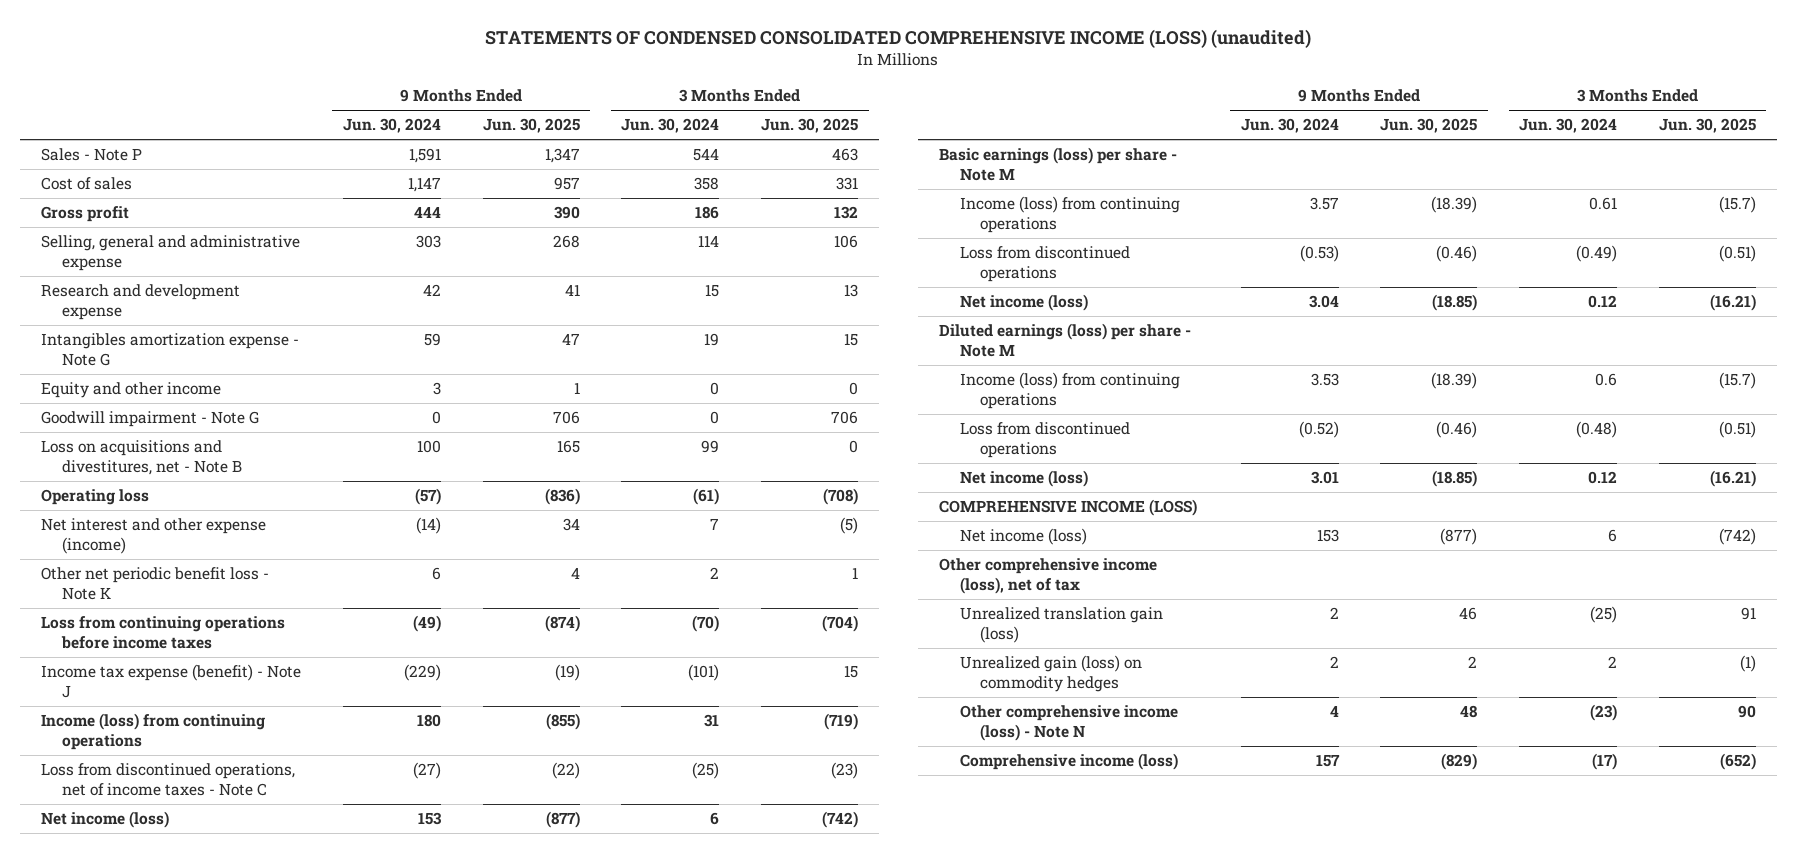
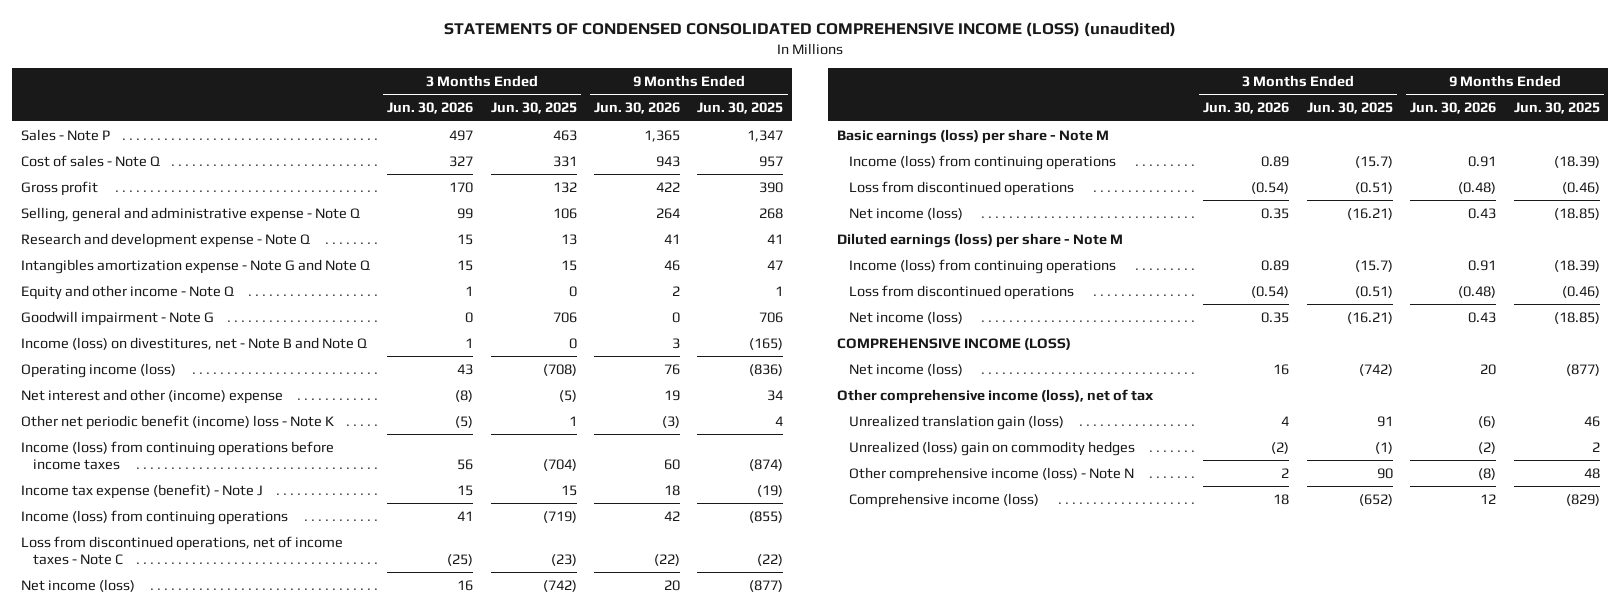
[342,118,441,134] Jun. 30, 2024 -> none
[621,118,720,134] Jun. 30, 2024 -> none
none -> [387,102,474,115] Jun. 30, 2026
none -> [594,102,681,115] Jun. 30, 2026
[40,177,132,191] Cost of sales -> [20,154,160,167] Cost of sales - Note Q
[40,235,300,271] Selling, general and administrative expense -> [20,206,360,222] Selling, general and administrative expense - Note Q
[40,284,240,320] Research and development expense -> [20,232,310,248] Research and development expense - Note Q
[40,333,299,366] Intangibles amortization expense - Note G -> [20,258,370,274] Intangibles amortization expense - Note G and Note Q
[40,382,221,399] Equity and other income -> [20,284,234,300] Equity and other income - Note Q
[40,440,242,475] Loss on acquisitions and divestitures, net - Note B -> [20,336,367,350] Income (loss) on divestitures, net - Note B and Note Q
[556,440,580,454] 165 -> [749,337,784,350] (165)
[40,489,149,506] Operating loss -> [20,362,176,378] Operating income (loss)
[40,518,266,554] Net interest and other expense (income) -> [20,388,283,404] Net interest and other (income) expense
[40,567,269,600] Other net periodic benefit loss - Note K -> [20,414,334,430] Other net periodic benefit (income) loss - Note K
[40,616,285,649] Loss from continuing operations before income taxes -> [20,440,334,470] Income (loss) from continuing operations before income taxes
[959,655,1142,692] Unrealized gain (loss) on commodity hedges -> [849,440,1136,456] Unrealized (loss) gain on commodity hedges

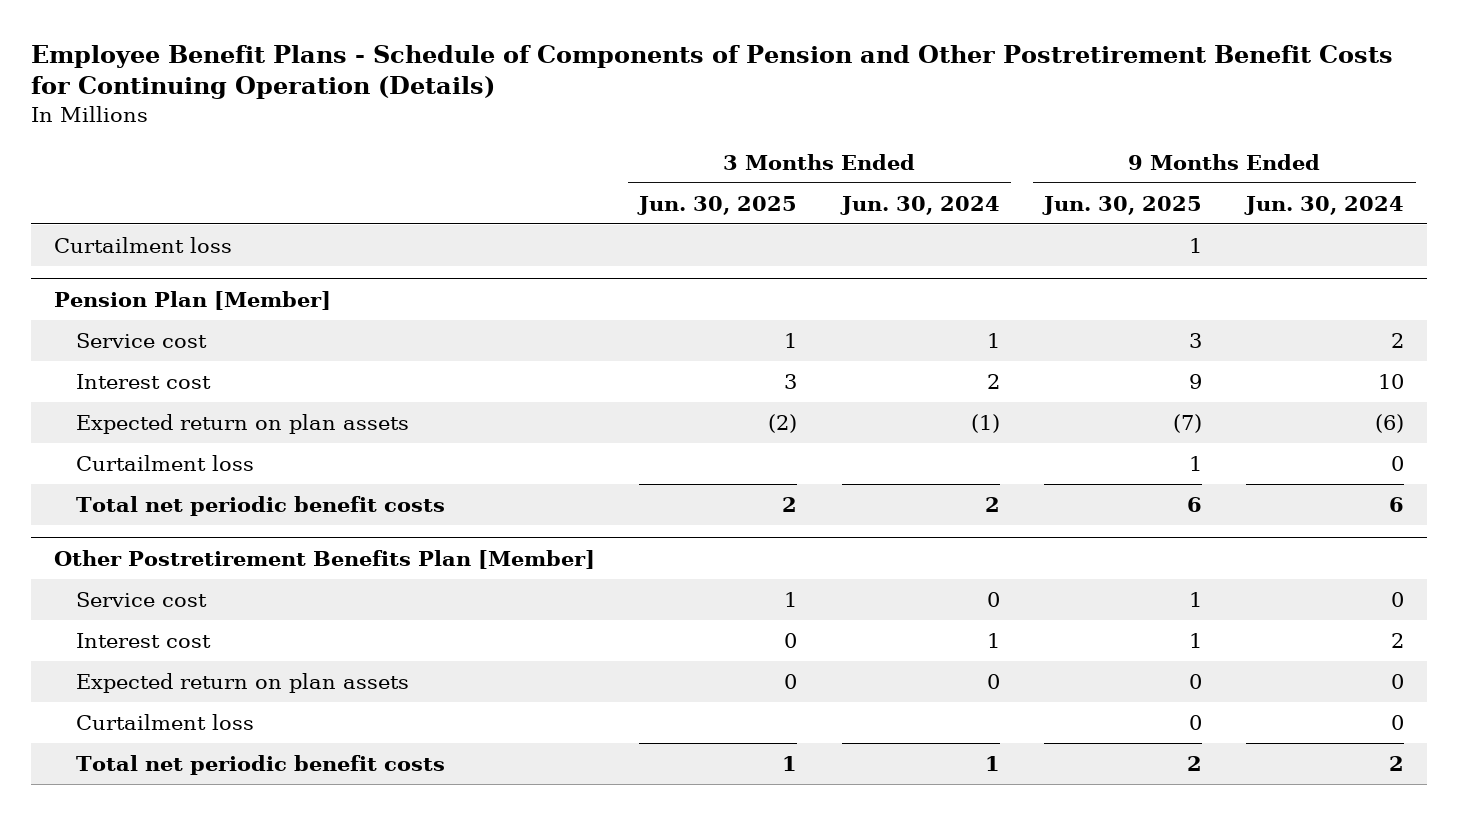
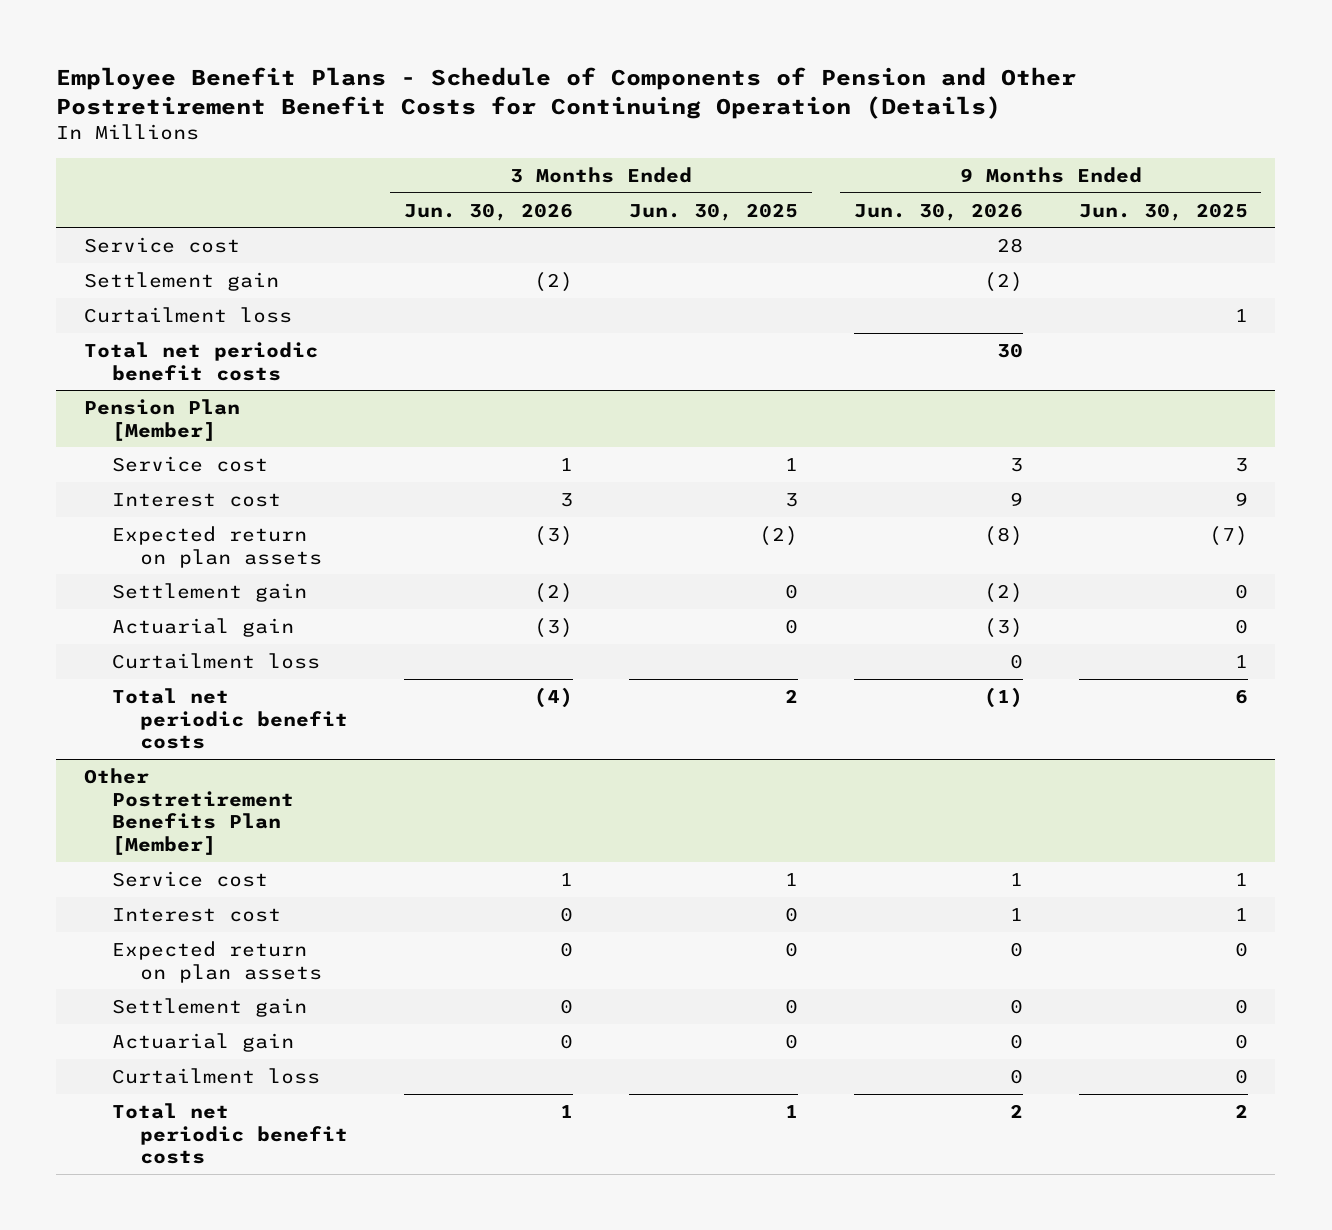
[839,195,1000,215] Jun. 30, 2024 -> none
[1244,195,1405,215] Jun. 30, 2024 -> none
none -> [403,202,573,221] Jun. 30, 2026
none -> [853,202,1023,221] Jun. 30, 2026
none -> [84,236,241,253] Service cost
none -> [84,271,280,291] Settlement gain
none -> [84,341,319,381] Total net periodic benefit costs
none -> [112,582,308,602] Settlement gain
none -> [112,617,295,637] Actuarial gain
none -> [112,997,308,1017] Settlement gain
none -> [112,1032,295,1052] Actuarial gain

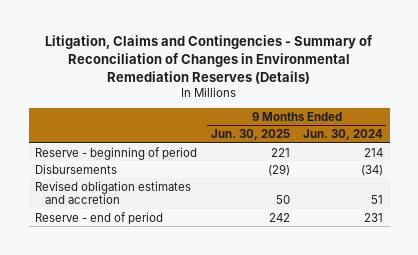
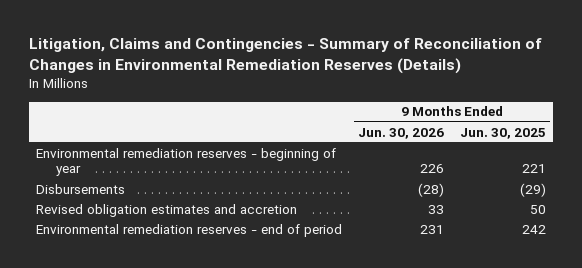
[303,129,384,141] Jun. 30, 2024 -> none
none -> [358,127,445,139] Jun. 30, 2026
[35,146,198,160] Reserve - beginning of period -> [36,147,337,177] Environmental remediation reserves - beginning of year
[35,211,164,225] Reserve - end of period -> [36,223,343,237] Environmental remediation reserves - end of period

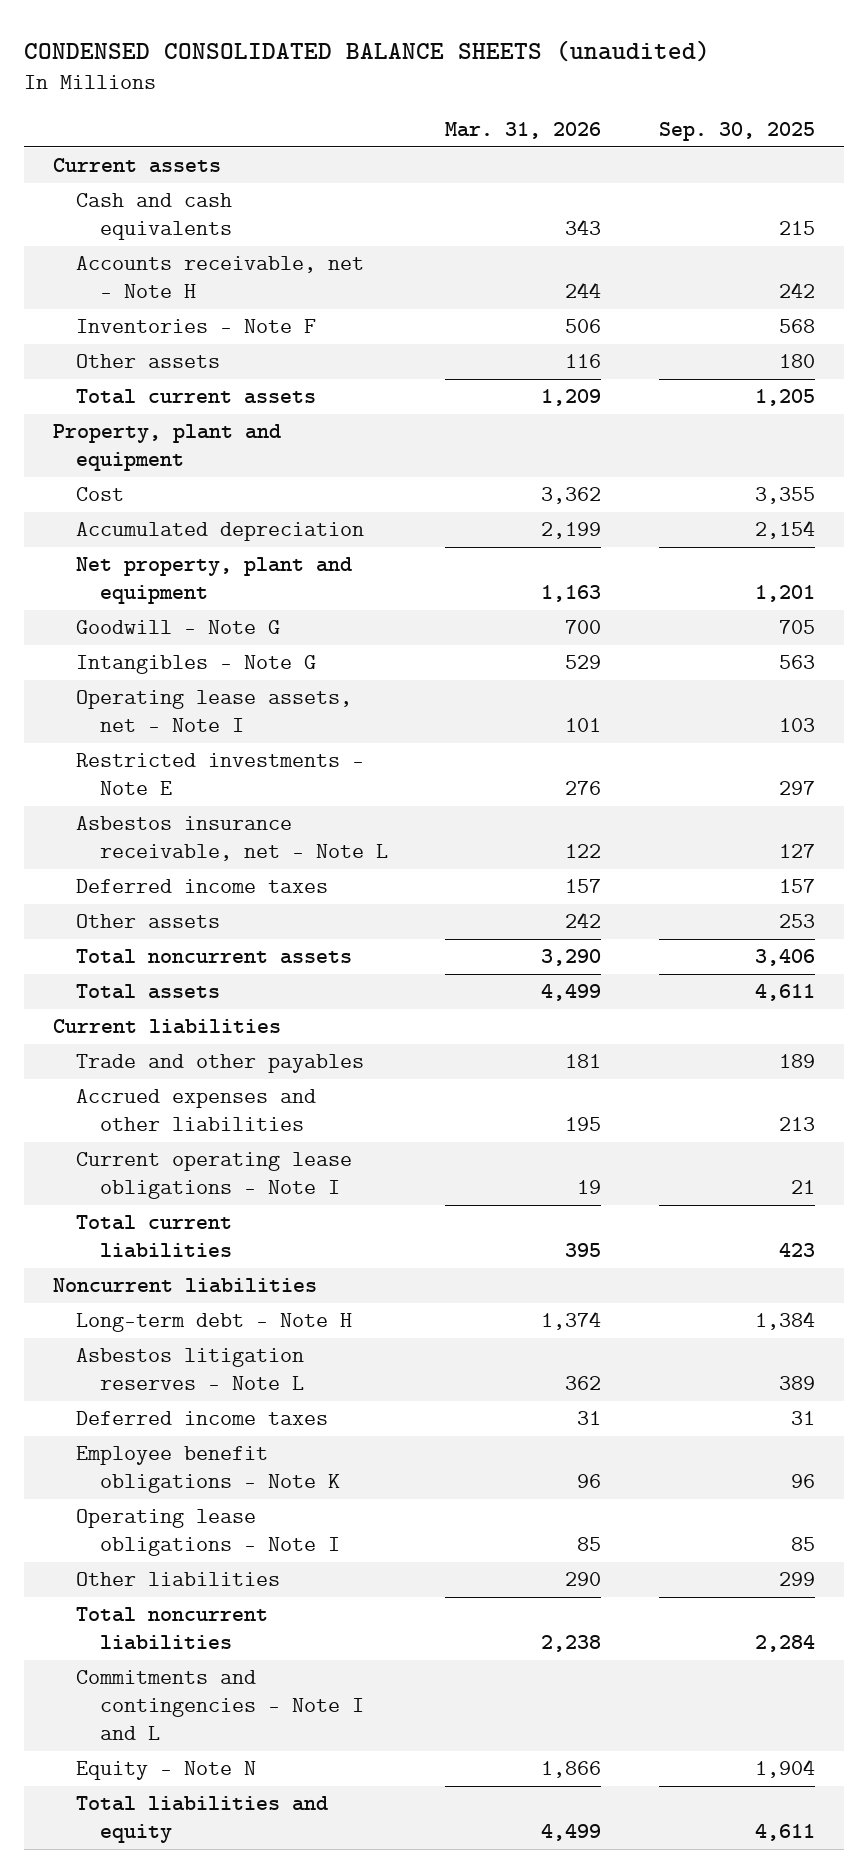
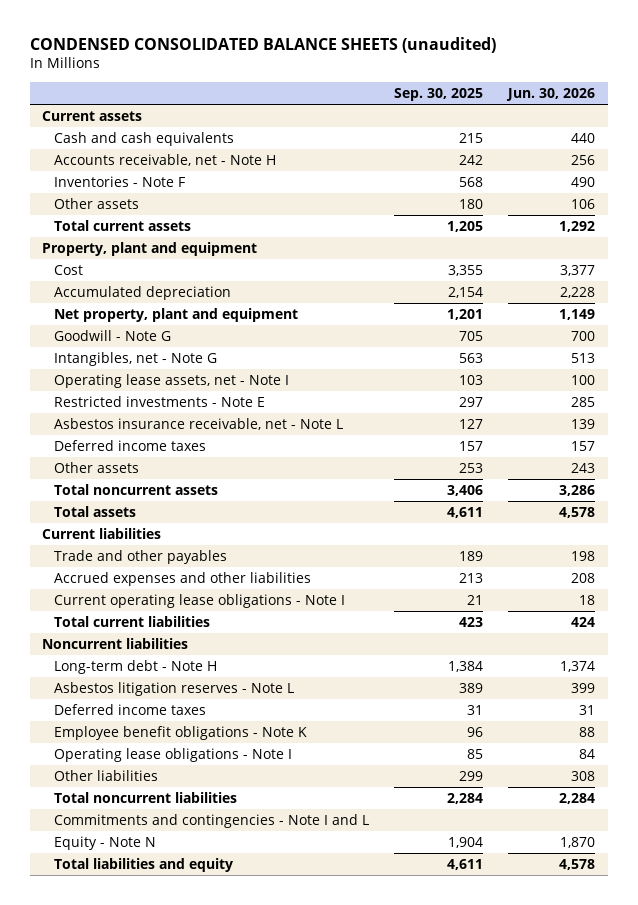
[445,122,602,140] Mar. 31, 2026 -> none
none -> [506,87,596,101] Jun. 30, 2026
[76,655,317,675] Intangibles - Note G -> [53,351,217,366] Intangibles, net - Note G

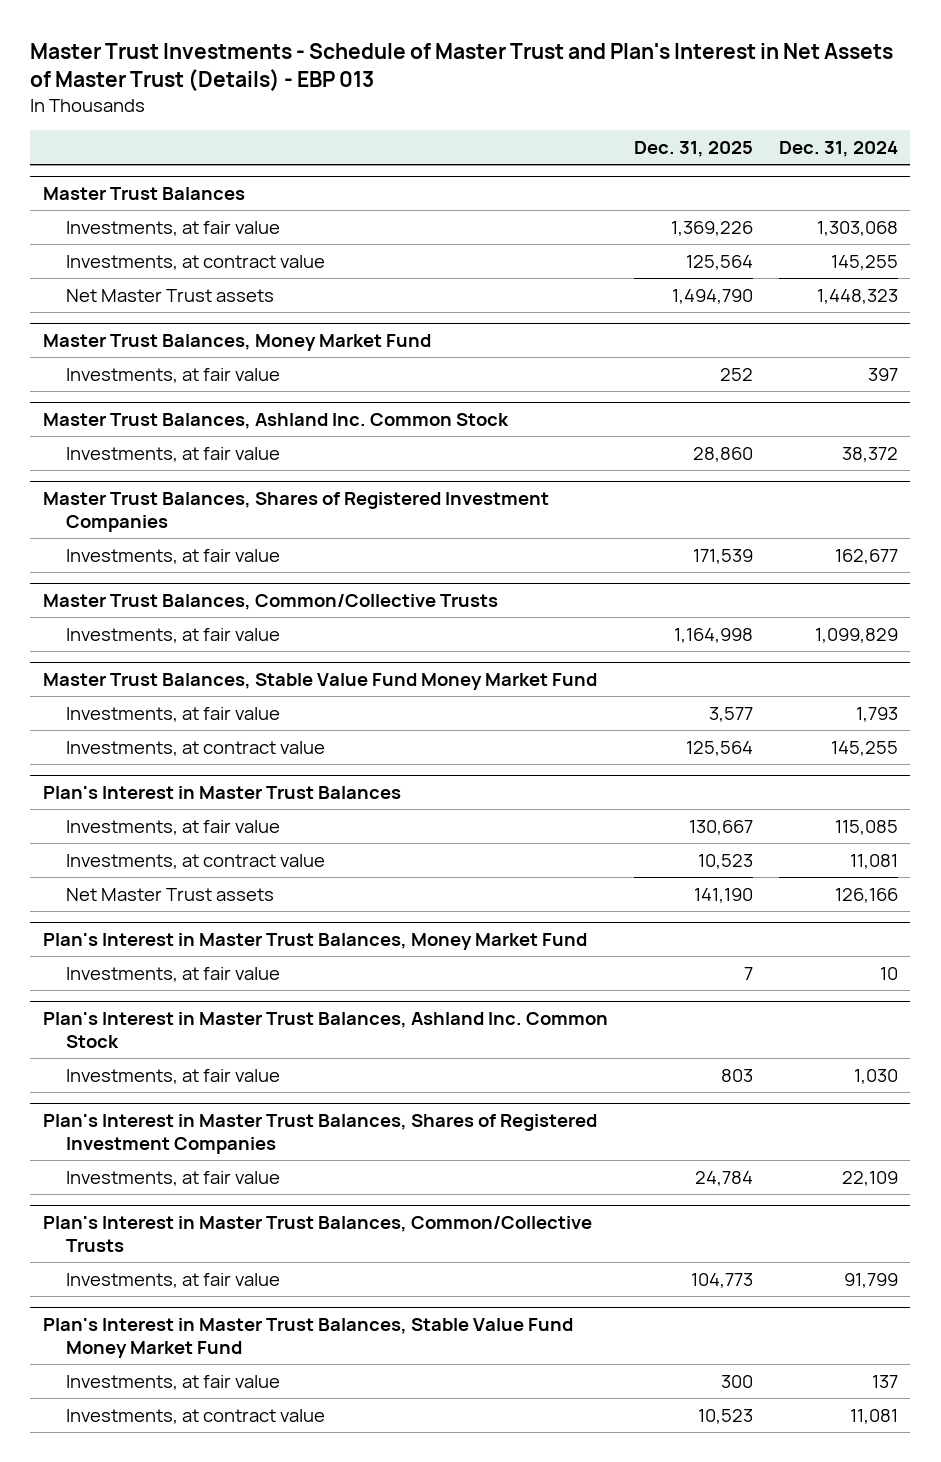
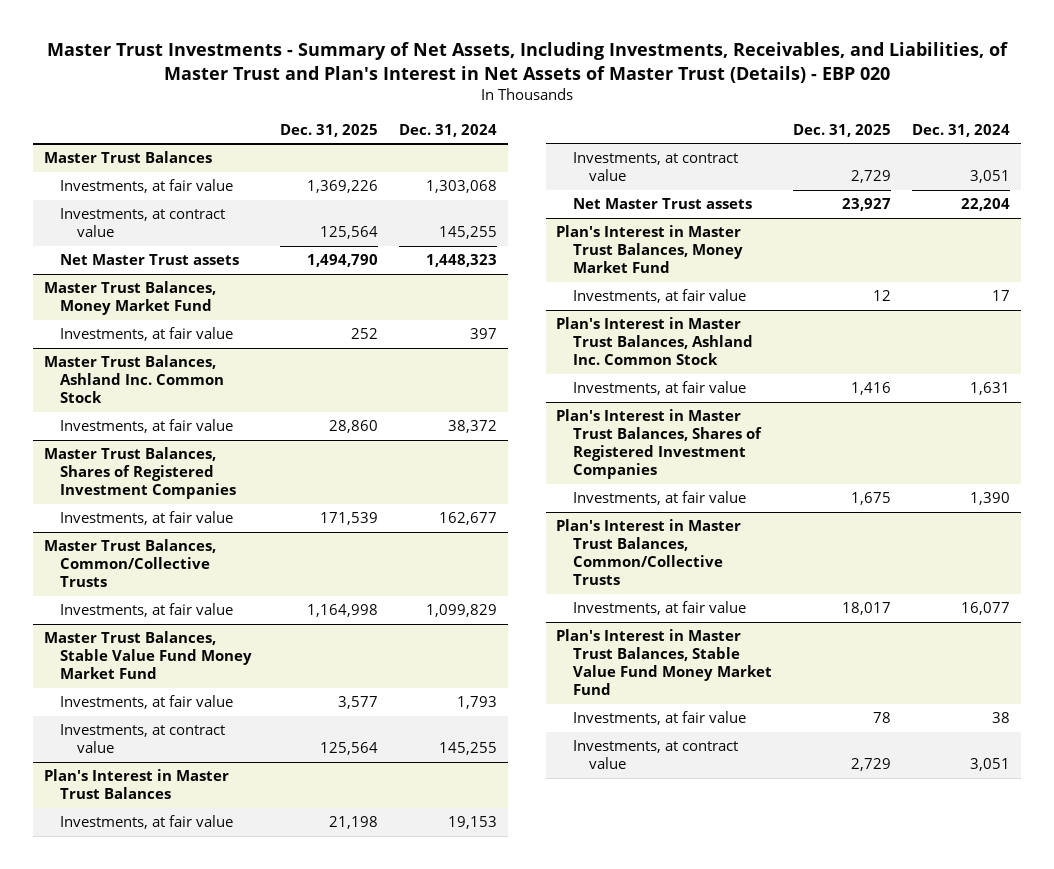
[30,42,894,92] Master Trust Investments - Schedule of Master Trust and Plan's Interest in Net Assets of Master Trust (Details) - EBP 013 -> [46,42,1008,83] Master Trust Investments - Summary of Net Assets, Including Investments, Receivables, and Liabilities, of Master Trust and Plan's Interest in Net Assets of Master Trust (Details) - EBP 020
[688,819,753,835] 130,667 -> [329,816,379,830] 21,198
[834,819,898,835] 115,085 -> [448,816,498,830] 19,153
[697,853,753,869] 10,523 -> [850,170,891,184] 2,729
[849,853,898,869] 11,081 -> [970,170,1011,184] 3,051
[693,887,753,903] 141,190 -> [841,198,891,212] 23,927
[834,887,898,903] 126,166 -> [961,198,1011,212] 22,204
[743,966,753,980] 7 -> [872,290,891,302] 12
[879,966,898,980] 10 -> [992,290,1011,302] 17
[720,1068,753,1082] 803 -> [850,382,891,396] 1,416
[853,1068,898,1084] 1,030 -> [970,382,1011,396] 1,631
[694,1170,753,1186] 24,784 -> [850,492,891,506] 1,675
[841,1170,898,1186] 22,109 -> [970,492,1011,506] 1,390
[690,1272,753,1288] 104,773 -> [841,602,891,616] 18,017
[843,1272,898,1288] 91,799 -> [961,602,1011,616] 16,077
[720,1374,753,1388] 300 -> [872,712,891,724] 78
[871,1374,898,1388] 137 -> [992,712,1011,724] 38
[697,1408,753,1424] 10,523 -> [850,758,891,772] 2,729
[849,1408,898,1424] 11,081 -> [970,758,1011,772] 3,051

